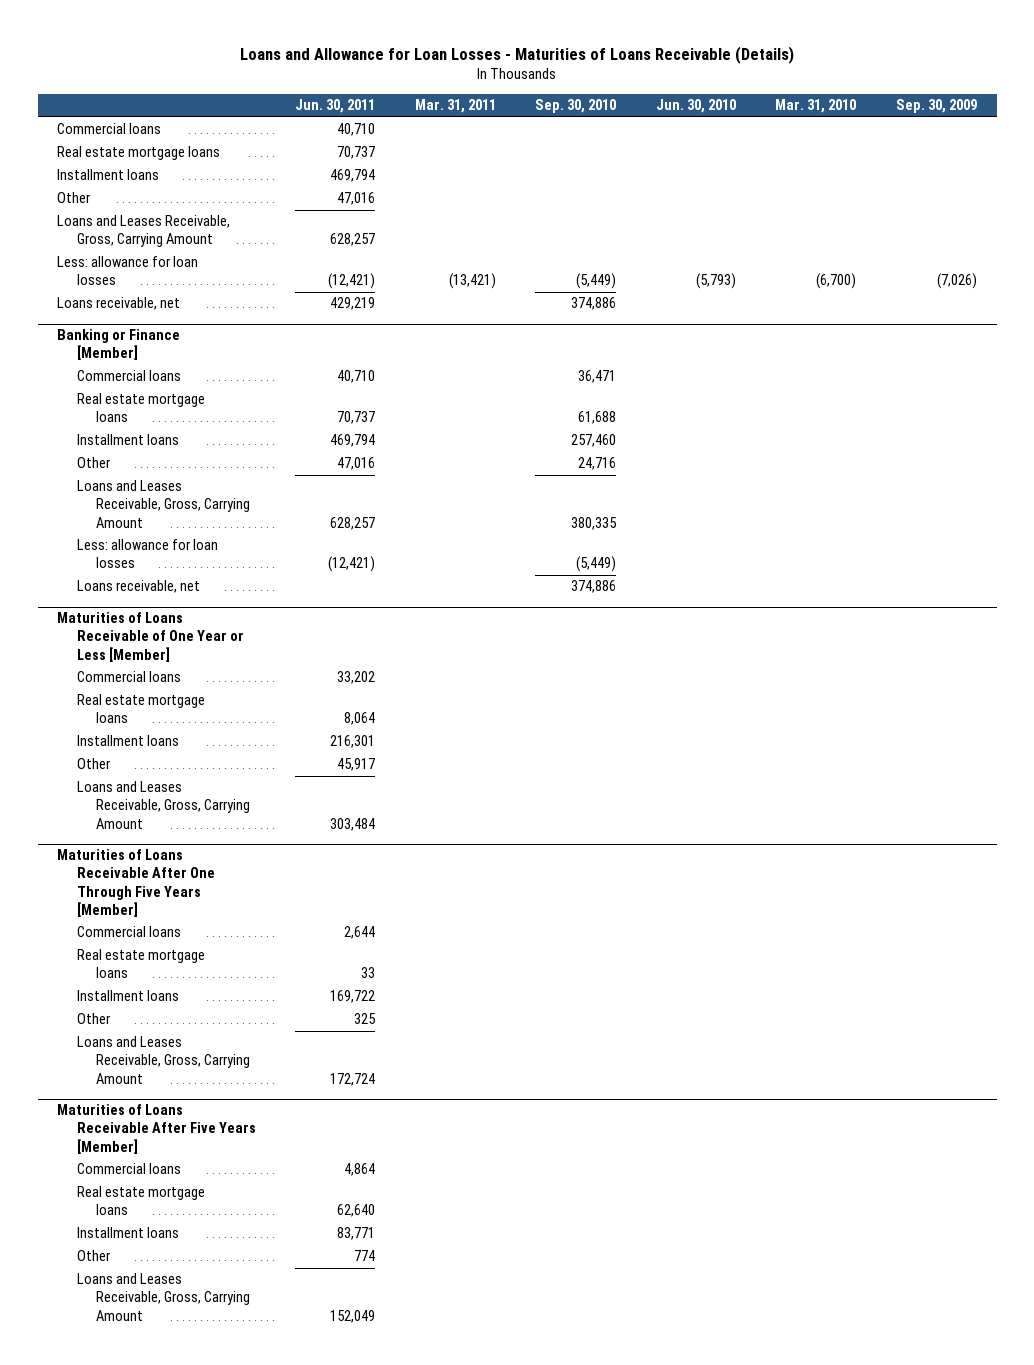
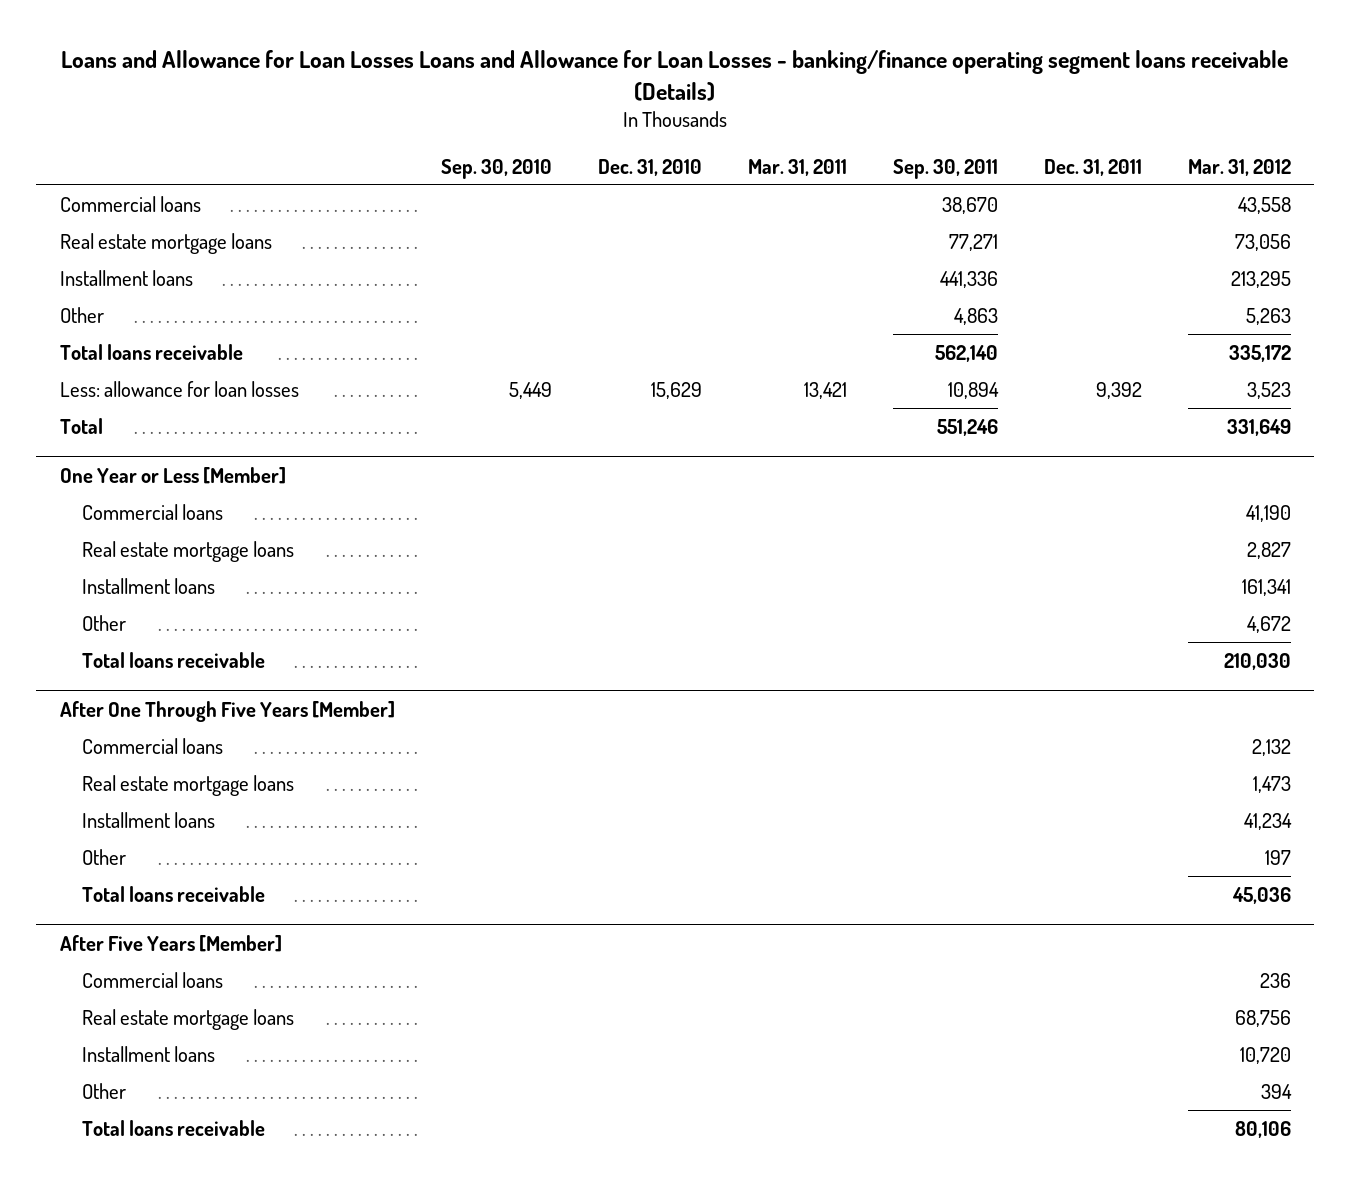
[240,46,795,65] Loans and Allowance for Loan Losses - Maturities of Loans Receivable (Details) -> [61,50,1289,101] Loans and Allowance for Loan Losses Loans and Allowance for Loan Losses - banking/finance operating segment loans receivable (Details)
[295,99,376,114] Jun. 30, 2011 -> none
[655,99,736,114] Jun. 30, 2010 -> none
[775,99,857,114] Mar. 31, 2010 -> none
[895,99,977,114] Sep. 30, 2009 -> none
none -> [597,158,702,176] Dec. 31, 2010
none -> [892,158,998,179] Sep. 30, 2011
none -> [1043,158,1142,176] Dec. 31, 2011
none -> [1187,158,1291,176] Mar. 31, 2012
[57,297,181,311] Loans receivable, net -> none
[57,329,181,361] Banking or Finance [Member] -> none
[76,370,181,382] Commercial loans -> none
[76,393,205,423] Real estate mortgage loans -> none
[76,434,179,446] Installment loans -> none
[76,457,110,469] Other -> none
[76,480,250,528] Loans and Leases Receivable, Gross, Carrying Amount -> none
[76,539,218,569] Less: allowance for loan losses -> none
[76,580,200,594] Loans receivable, net -> none
[57,215,231,248] Loans and Leases Receivable, Gross, Carrying Amount -> [59,343,243,360] Total loans receivable
[448,273,496,290] (13,421) -> [803,381,847,399] 13,421
[576,273,617,290] (5,449) -> [508,381,552,399] 5,449
none -> [59,417,103,434] Total
[57,612,244,662] Maturities of Loans Receivable of One Year or Less [Member] -> [59,466,286,484] One Year or Less [Member]
[76,781,250,829] Loans and Leases Receivable, Gross, Carrying Amount -> [82,651,266,668] Total loans receivable
[57,849,215,917] Maturities of Loans Receivable After One Through Five Years [Member] -> [59,700,395,722] After One Through Five Years [Member]
[76,1036,250,1084] Loans and Leases Receivable, Gross, Carrying Amount -> [82,885,266,902] Total loans receivable
[57,1104,256,1154] Maturities of Loans Receivable After Five Years [Member] -> [59,934,282,952] After Five Years [Member]
[76,1273,250,1321] Loans and Leases Receivable, Gross, Carrying Amount -> [82,1119,266,1136] Total loans receivable

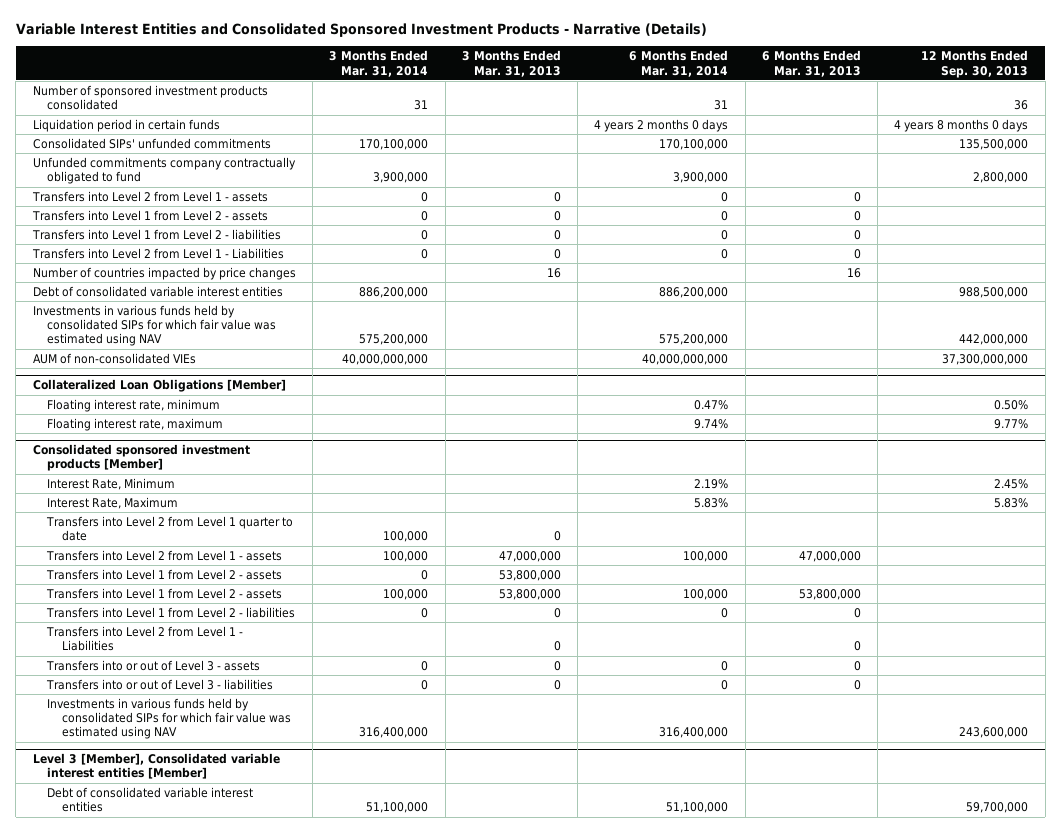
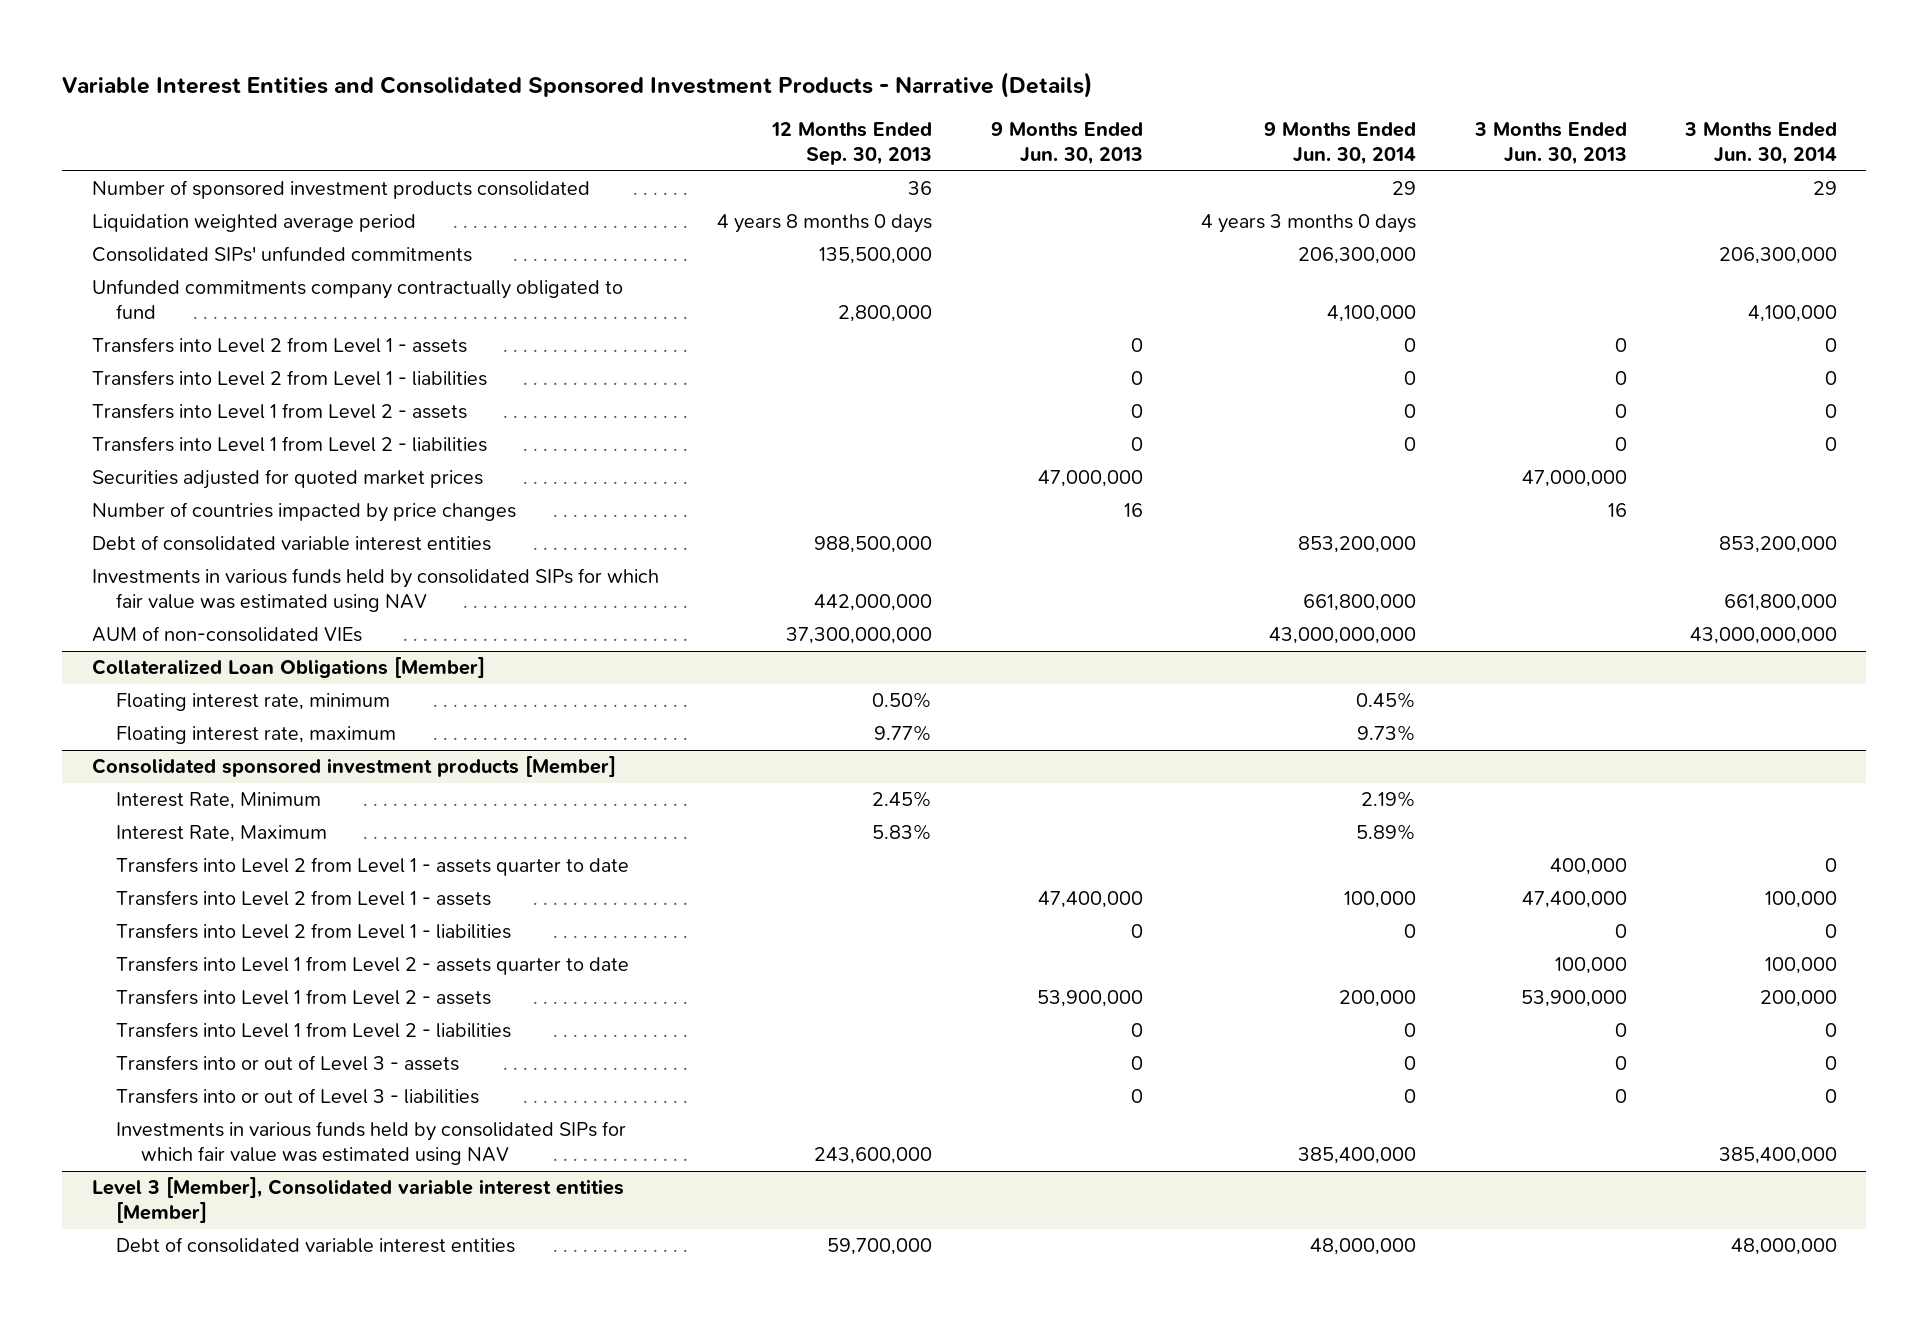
[329,50,429,77] 3 Months Ended Mar. 31, 2014 -> none
[461,50,561,77] 3 Months Ended Mar. 31, 2013 -> none
[629,50,729,77] 6 Months Ended Mar. 31, 2014 -> none
[761,50,861,77] 6 Months Ended Mar. 31, 2013 -> none
none -> [990,122,1143,166] 9 Months Ended Jun. 30, 2013
none -> [1264,122,1417,166] 9 Months Ended Jun. 30, 2014
none -> [1473,122,1627,166] 3 Months Ended Jun. 30, 2013
none -> [1684,122,1838,166] 3 Months Ended Jun. 30, 2014
[32,119,220,133] Liquidation period in certain funds -> [91,214,416,233] Liquidation weighted average period
none -> [91,370,487,387] Transfers into Level 2 from Level 1 - liabilities
[31,248,284,260] Transfers into Level 2 from Level 1 - Liabilities -> none
none -> [91,469,483,490] Securities adjusted for quoted market prices
[46,516,294,542] Transfers into Level 2 from Level 1 quarter to date -> [116,857,630,877] Transfers into Level 2 from Level 1 - assets quarter to date
none -> [116,923,512,940] Transfers into Level 2 from Level 1 - liabilities
[46,569,283,581] Transfers into Level 1 from Level 2 - assets -> [116,956,630,976] Transfers into Level 1 from Level 2 - assets quarter to date
[46,626,244,652] Transfers into Level 2 from Level 1 - Liabilities -> none

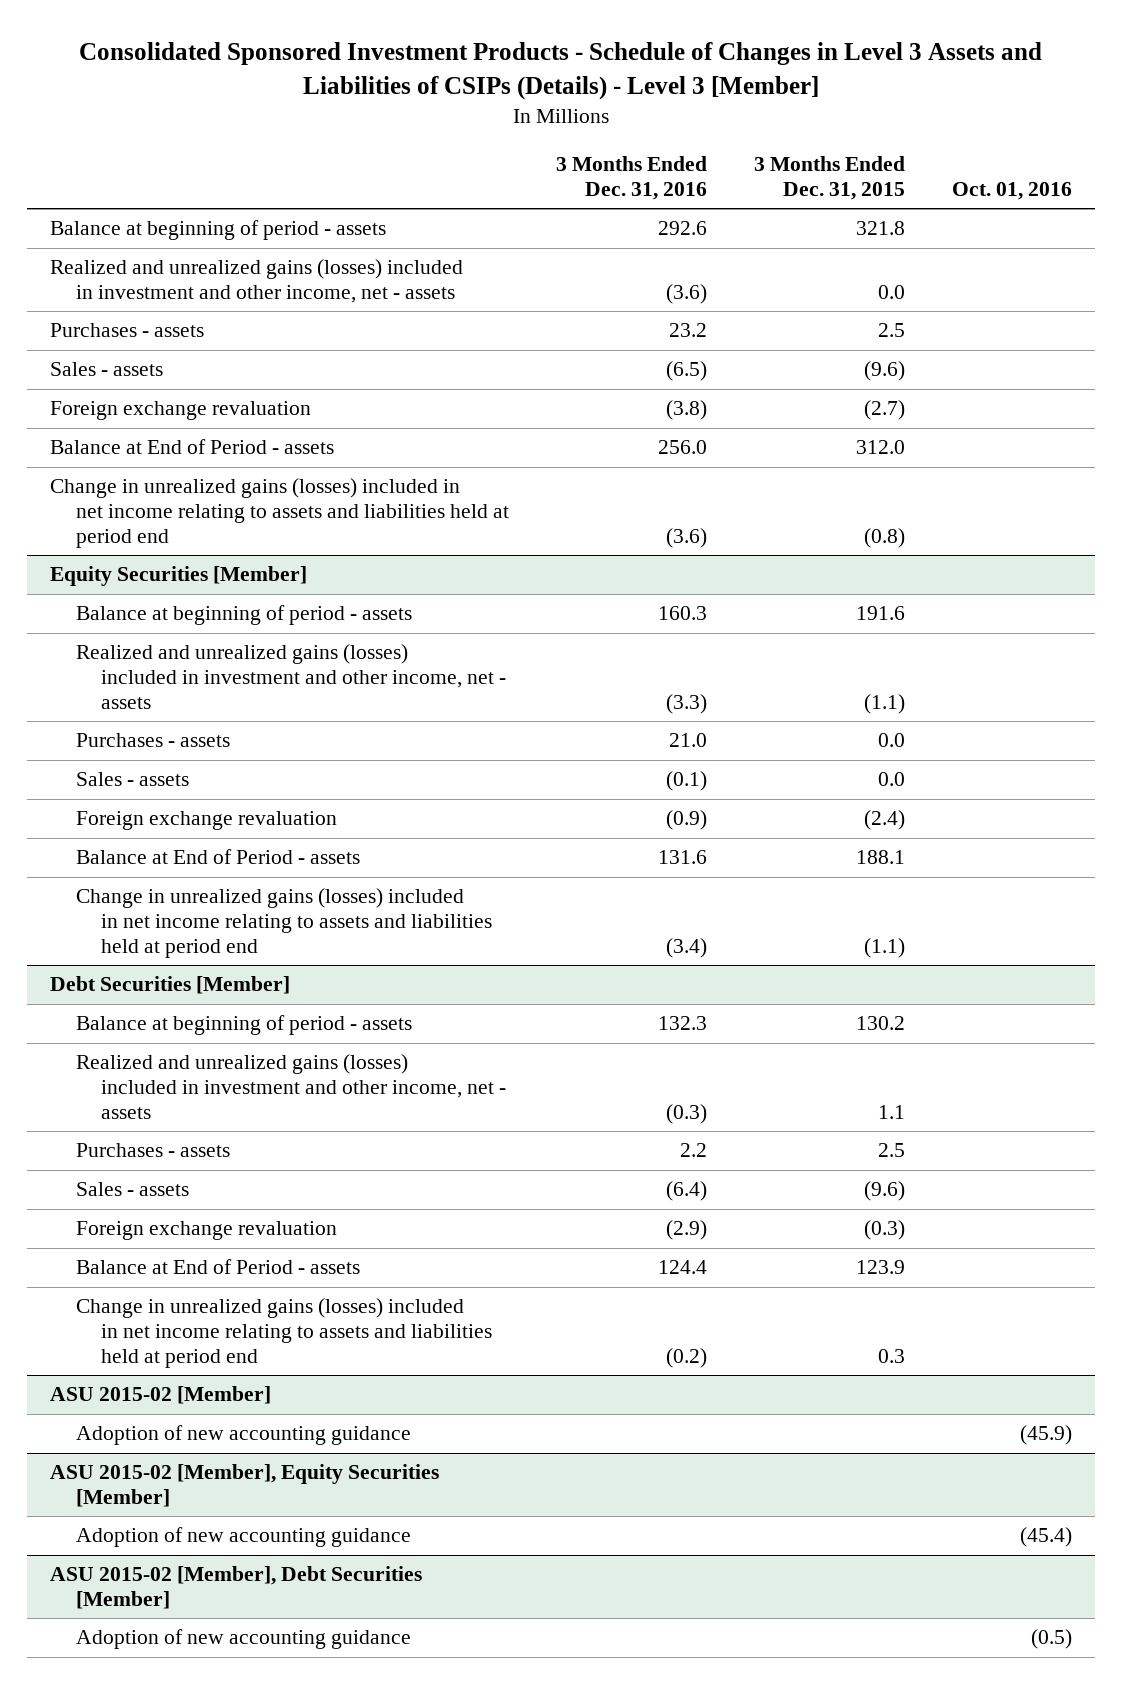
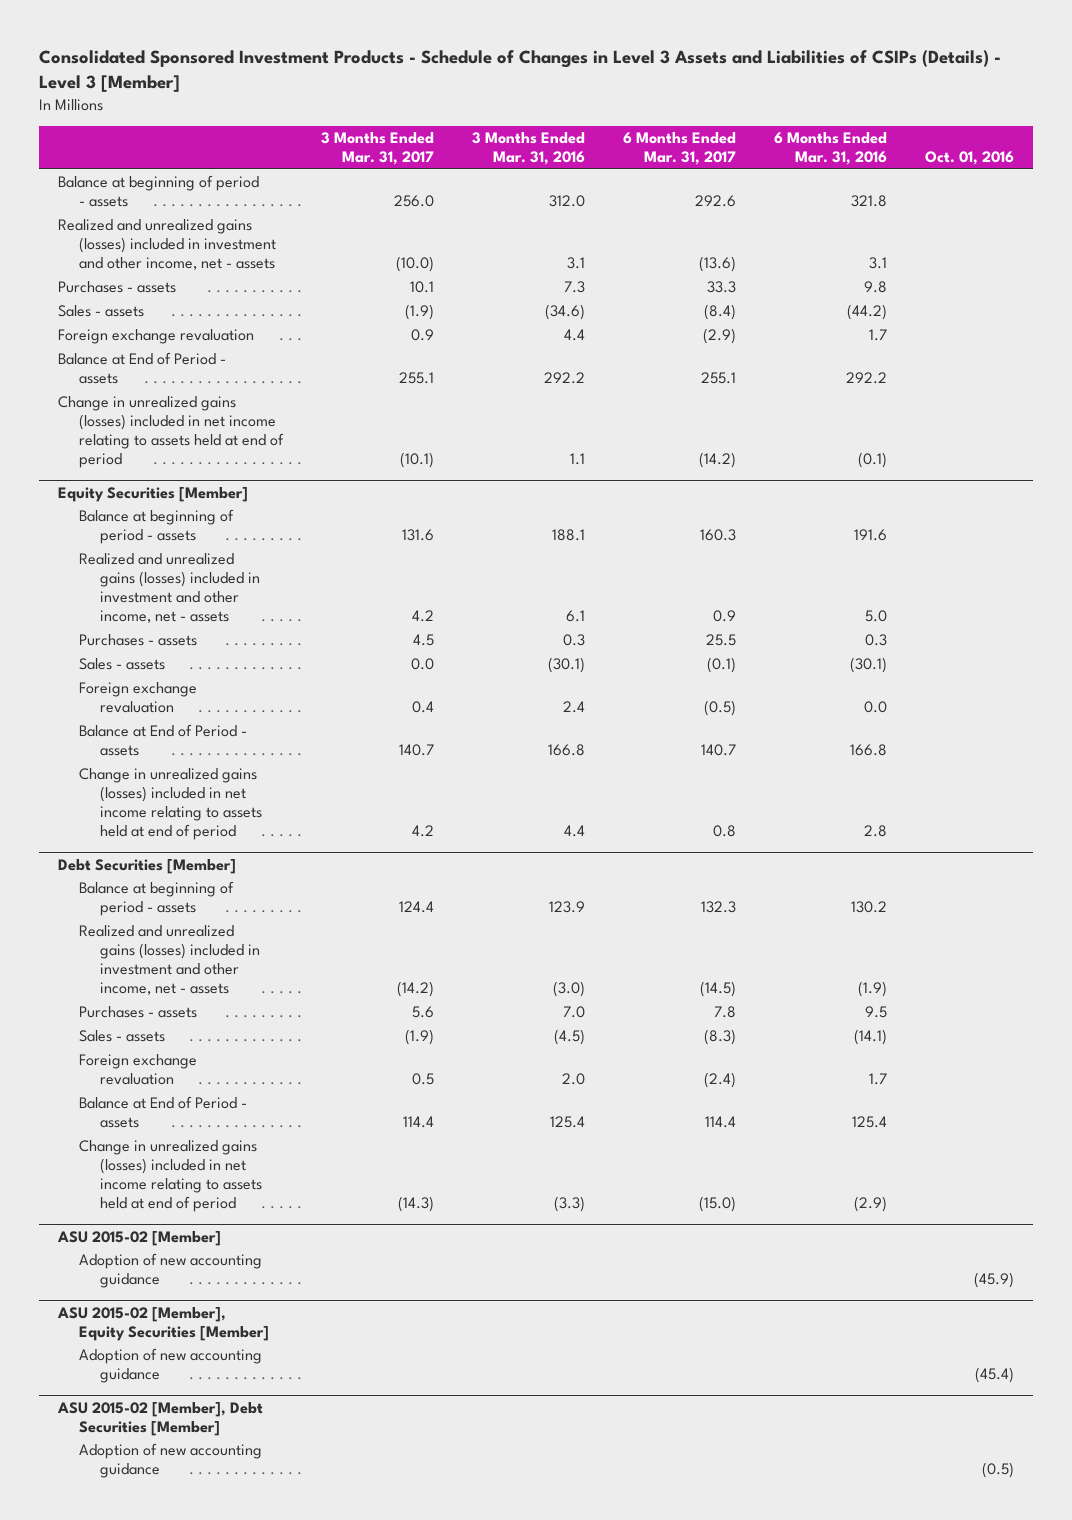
[555,156,707,200] 3 Months Ended Dec. 31, 2016 -> none
[753,156,905,200] 3 Months Ended Dec. 31, 2015 -> none
none -> [320,132,434,166] 3 Months Ended Mar. 31, 2017
none -> [471,132,585,166] 3 Months Ended Mar. 31, 2016
none -> [622,132,736,166] 6 Months Ended Mar. 31, 2017
none -> [773,132,887,166] 6 Months Ended Mar. 31, 2016
[50,478,509,549] Change in unrealized gains (losses) included in net income relating to assets and liabilities held at period end -> [57,396,284,469] Change in unrealized gains (losses) included in net income relating to assets held at end of period
[75,888,493,959] Change in unrealized gains (losses) included in net income relating to assets and liabilities held at period end -> [78,768,262,841] Change in unrealized gains (losses) included in net income relating to assets held at end of period
[75,1298,493,1369] Change in unrealized gains (losses) included in net income relating to assets and liabilities held at period end -> [78,1140,262,1213] Change in unrealized gains (losses) included in net income relating to assets held at end of period

